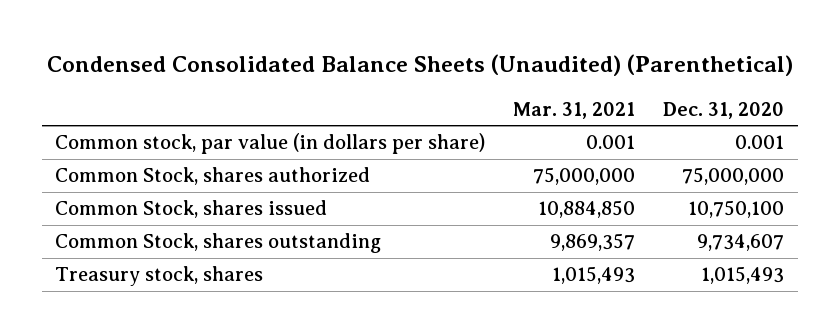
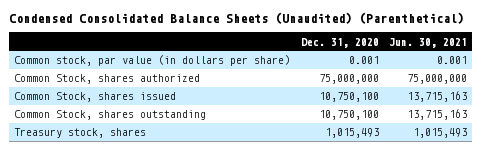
[513,101,636,119] Mar. 31, 2021 -> none
none -> [389,37,468,48] Jun. 30, 2021
[696,234,784,252] 9,734,607 -> [318,110,379,121] 10,750,100

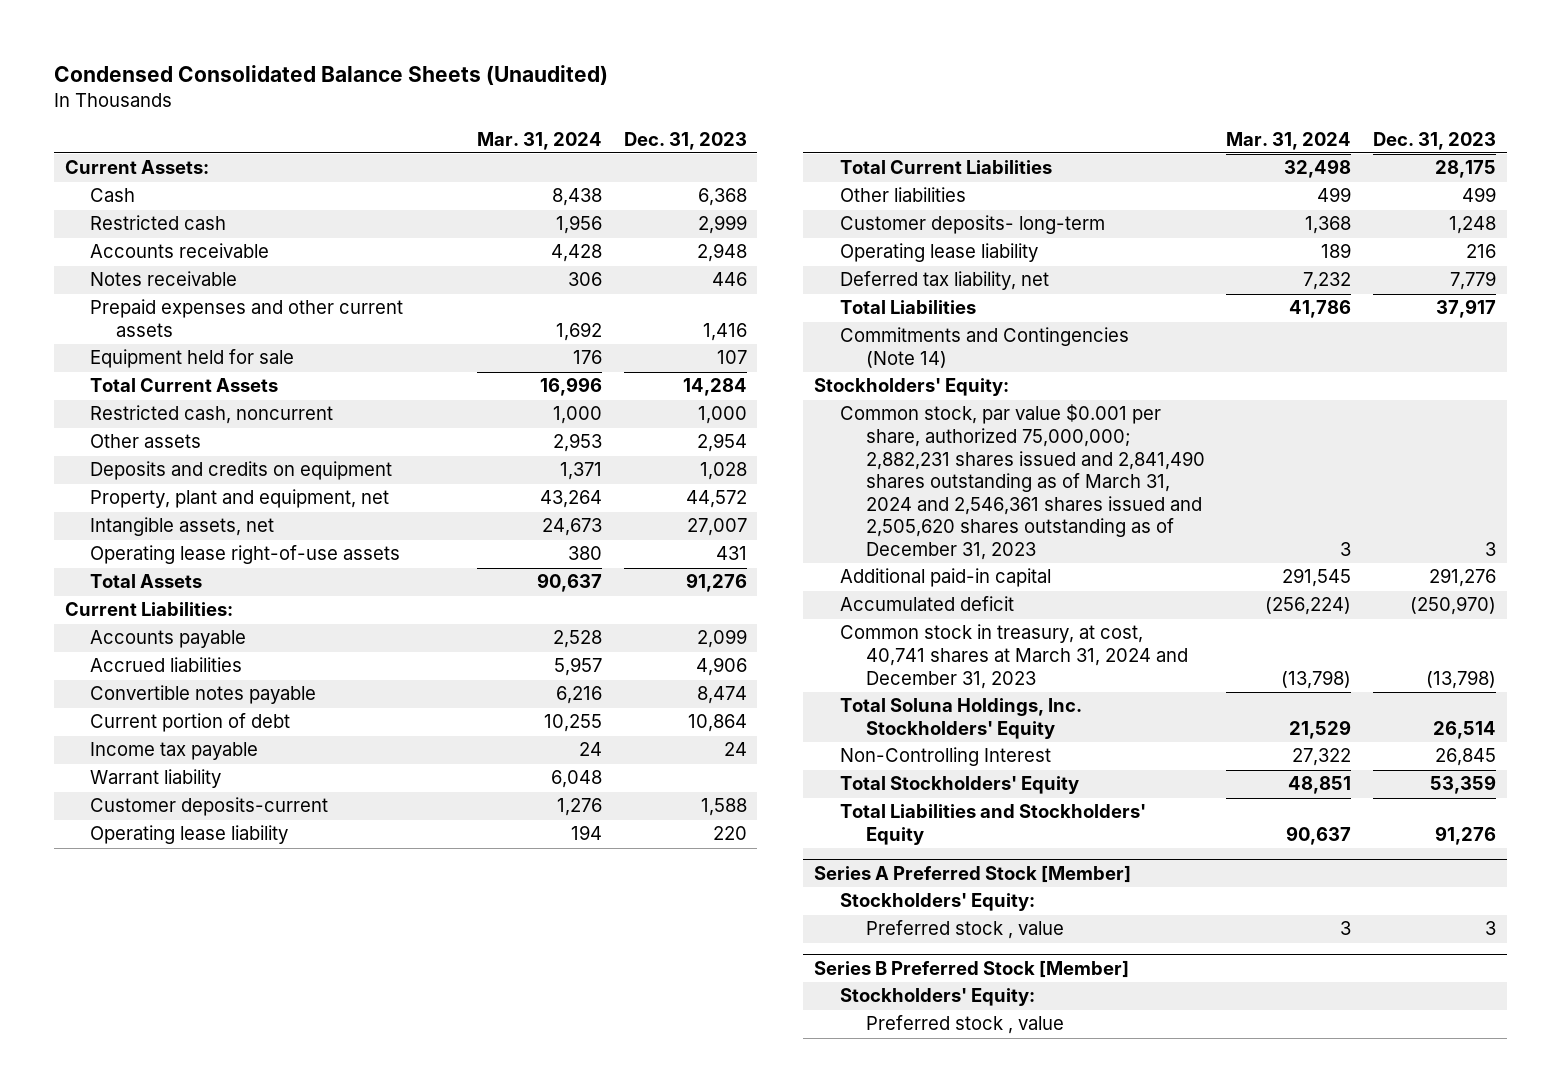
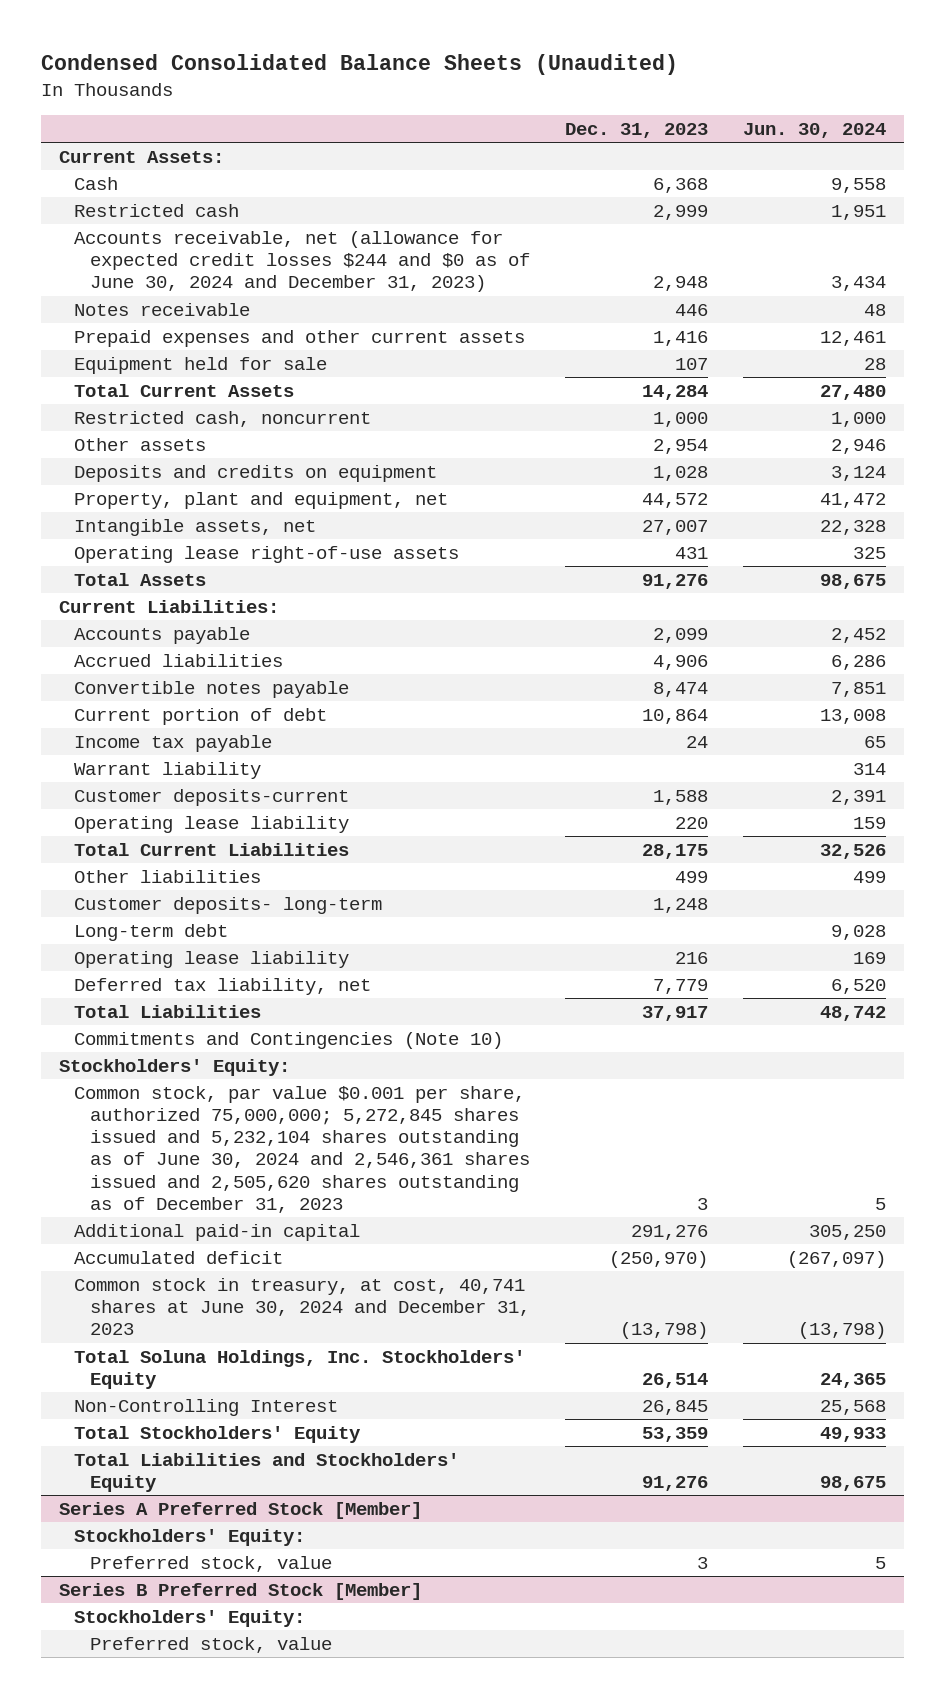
[476,131,602,150] Mar. 31, 2024 -> none
none -> [743,122,887,138] Jun. 30, 2024
[90,243,270,259] Accounts receivable -> [74,230,530,293] Accounts receivable, net (allowance for expected credit losses $244 and $0 as of June 30, 2024 and December 31, 2023)
none -> [74,923,229,941] Long-term debt
[839,327,1129,368] Commitments and Contingencies (Note 14) -> [74,1031,504,1049] Commitments and Contingencies (Note 10)
[839,404,1205,560] Common stock, par value $0.001 per share, authorized 75,000,000; 2,882,231 shares issued and 2,841,490 shares outstanding as of March 31, 2024 and 2,546,361 shares issued and 2,505,620 shares outstanding as of December 31, 2023 -> [74,1085,530,1213] Common stock, par value $0.001 per share, authorized 75,000,000; 5,272,845 shares issued and 5,232,104 shares outstanding as of June 30, 2024 and 2,546,361 shares issued and 2,505,620 shares outstanding as of December 31, 2023
[839,624,1188,689] Common stock in treasury, at cost, 40,741 shares at March 31, 2024 and December 31, 2023 -> [74,1277,530,1336] Common stock in treasury, at cost, 40,741 shares at June 30, 2024 and December 31, 2023
[865,920,1064,940] Preferred stock , value -> [89,1555,332,1572] Preferred stock, value
[865,1015,1064,1035] Preferred stock , value -> [89,1636,332,1653] Preferred stock, value

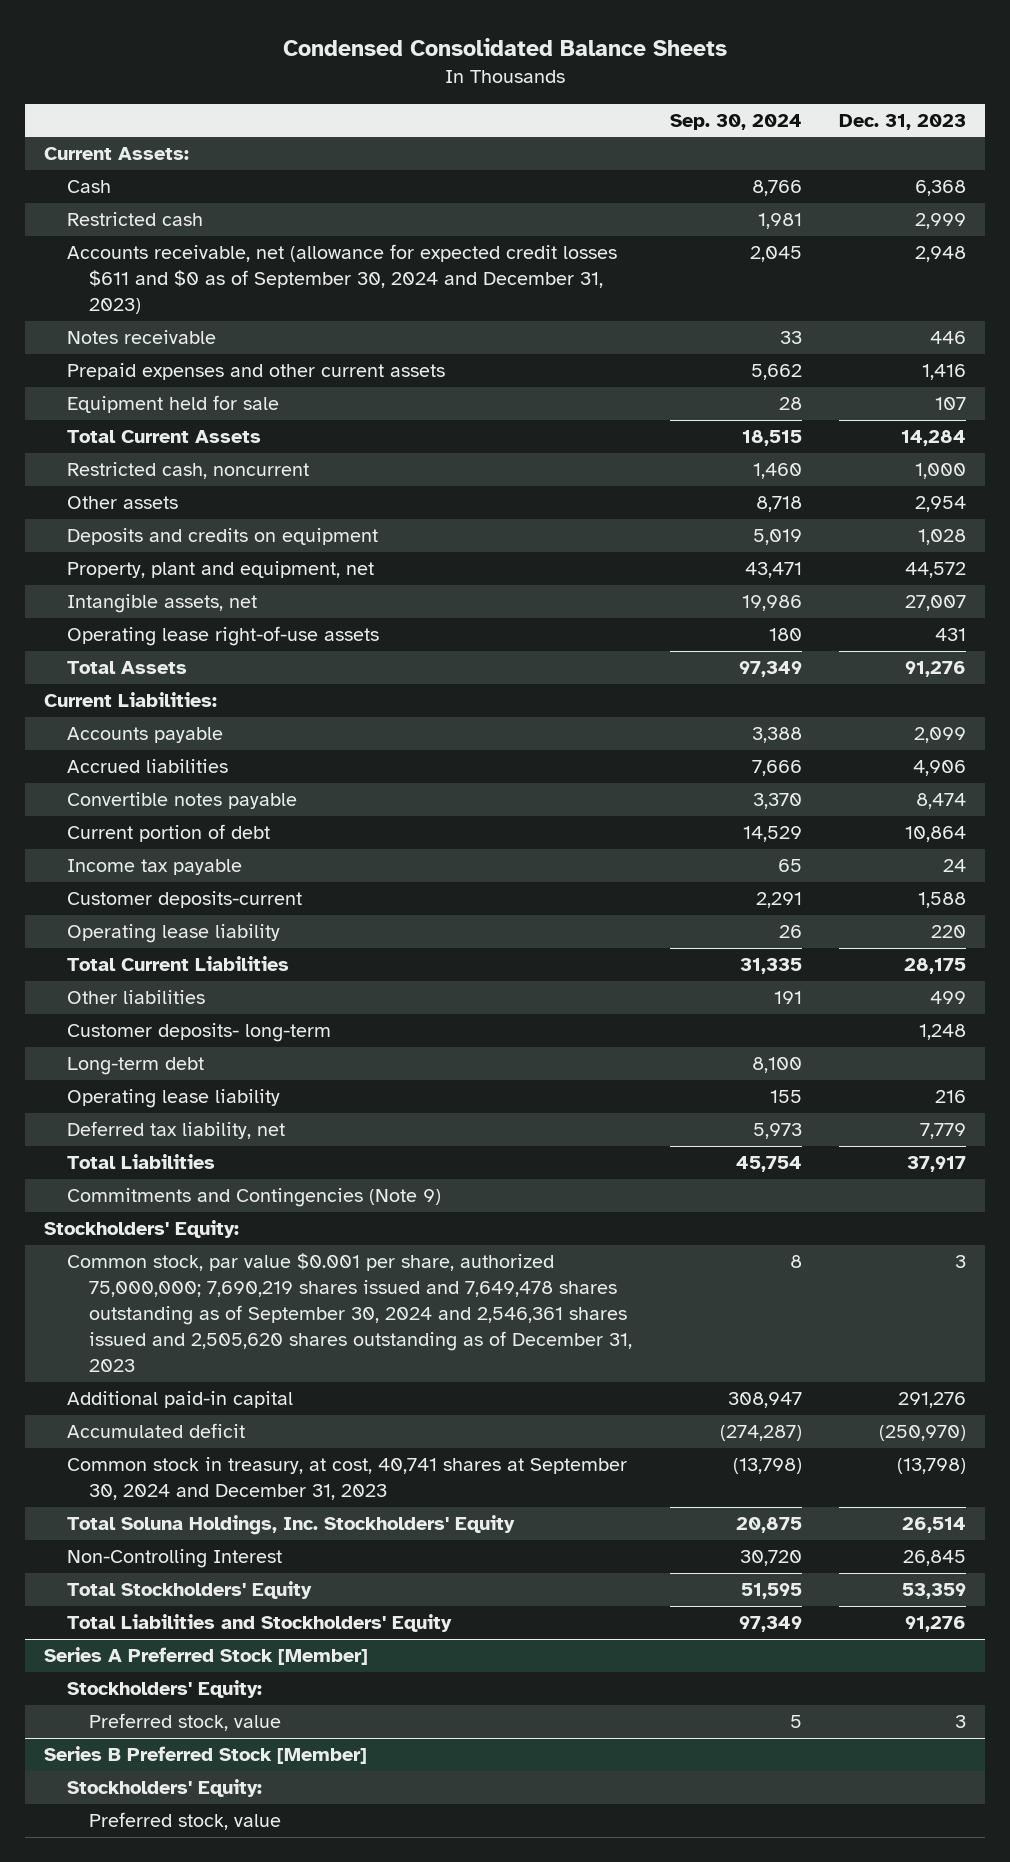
[41,54,679,76] Condensed Consolidated Balance Sheets (Unaudited) -> [282,38,727,57] Condensed Consolidated Balance Sheets
[743,122,887,138] Jun. 30, 2024 -> none
none -> [669,113,802,130] Sep. 30, 2024
[74,230,530,293] Accounts receivable, net (allowance for expected credit losses $244 and $0 as of June 30, 2024 and December 31, 2023) -> [66,244,617,315] Accounts receivable, net (allowance for expected credit losses $611 and $0 as of September 30, 2024 and December 31, 2023)
[74,761,262,779] Warrant liability -> none
[74,1031,504,1049] Commitments and Contingencies (Note 10) -> [66,1188,441,1208] Commitments and Contingencies (Note 9)
[74,1085,530,1213] Common stock, par value $0.001 per share, authorized 75,000,000; 5,272,845 shares issued and 5,232,104 shares outstanding as of June 30, 2024 and 2,546,361 shares issued and 2,505,620 shares outstanding as of December 31, 2023 -> [66,1253,633,1373] Common stock, par value $0.001 per share, authorized 75,000,000; 7,690,219 shares issued and 7,649,478 shares outstanding as of September 30, 2024 and 2,546,361 shares issued and 2,505,620 shares outstanding as of December 31, 2023
[74,1277,530,1336] Common stock in treasury, at cost, 40,741 shares at June 30, 2024 and December 31, 2023 -> [66,1457,627,1501] Common stock in treasury, at cost, 40,741 shares at September 30, 2024 and December 31, 2023

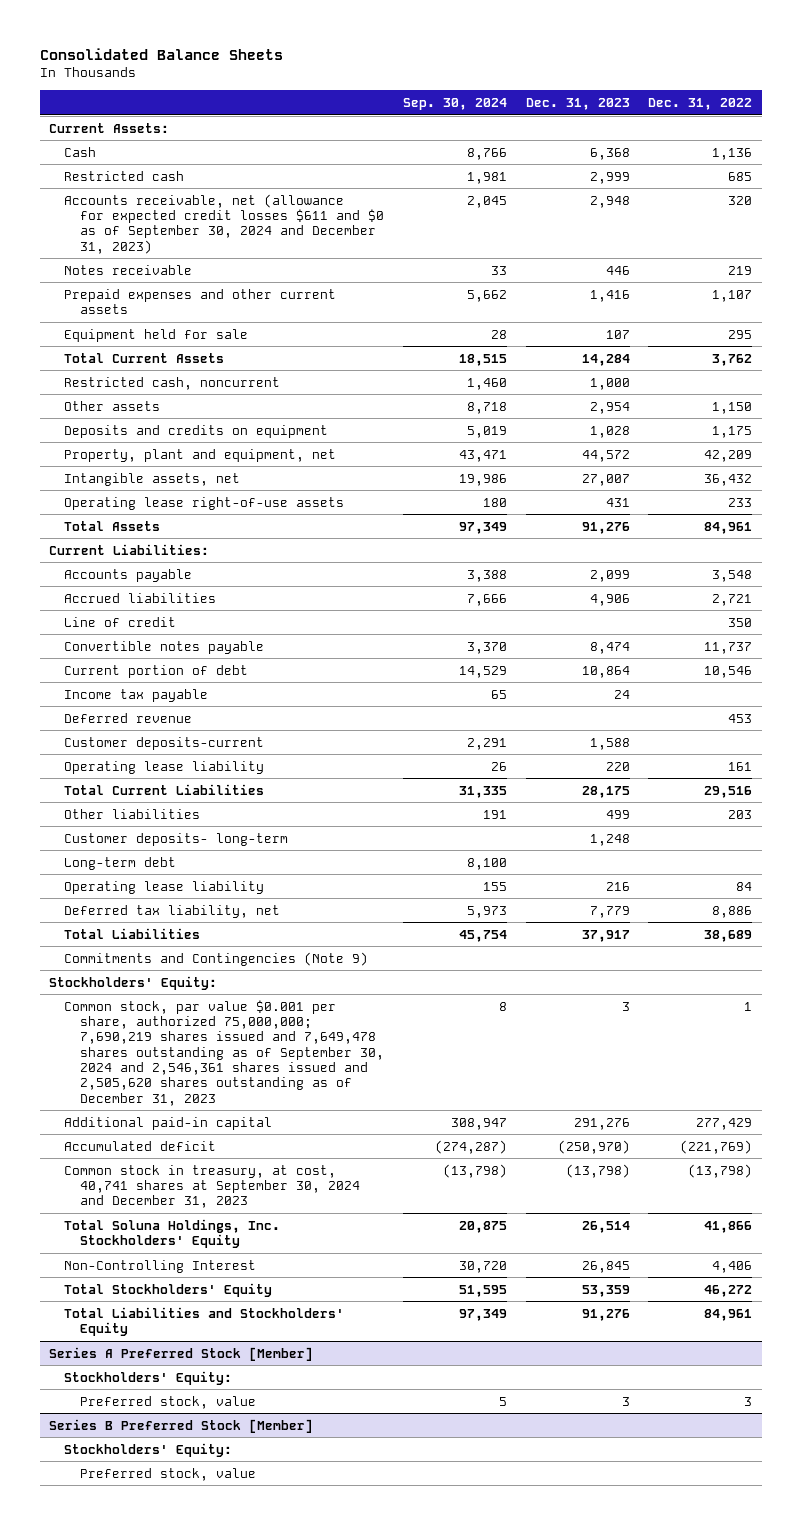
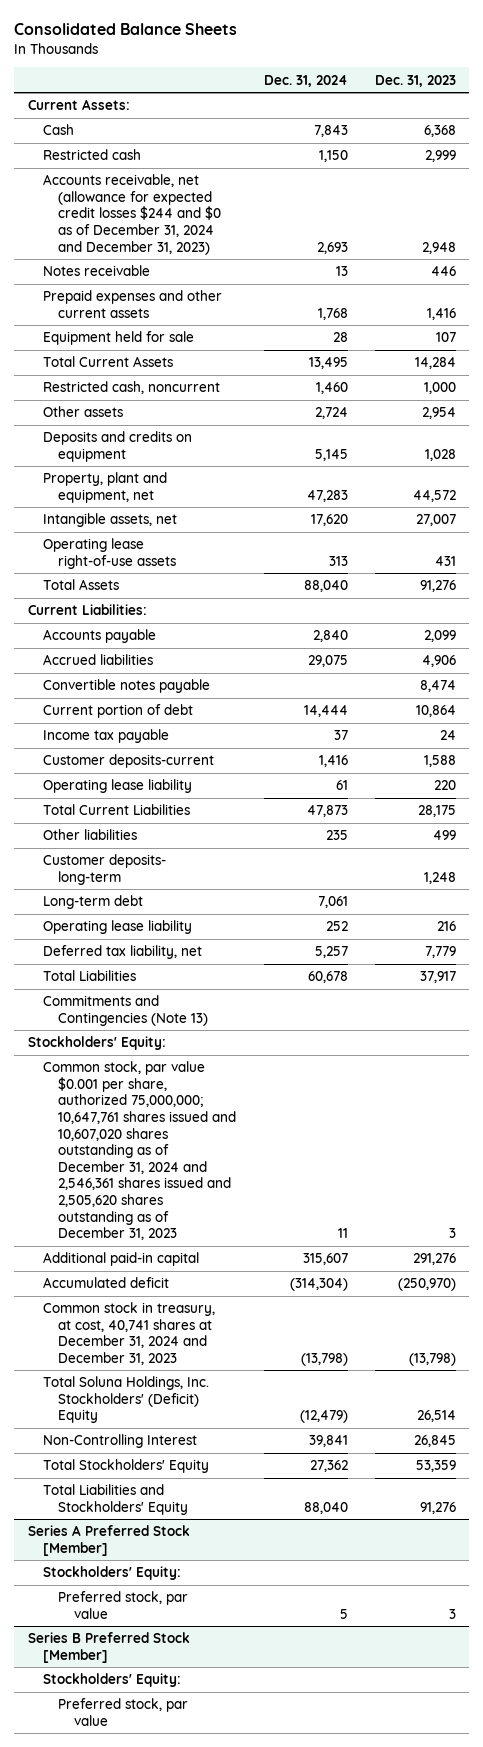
[402,98,507,111] Sep. 30, 2024 -> none
[648,98,753,111] Dec. 31, 2022 -> none
none -> [263,74,348,87] Dec. 31, 2024
[64,193,384,254] Accounts receivable, net (allowance for expected credit losses $611 and $0 as of September 30, 2024 and December 31, 2023) -> [42,174,222,255] Accounts receivable, net (allowance for expected credit losses $244 and $0 as of December 31, 2024 and December 31, 2023)
[64,616,177,627] Line of credit -> none
[64,712,193,723] Deferred revenue -> none
[64,951,369,966] Commitments and Contingencies (Note 9) -> [42,995,209,1026] Commitments and Contingencies (Note 13)
[64,999,384,1106] Common stock, par value $0.001 per share, authorized 75,000,000; 7,690,219 shares issued and 7,649,478 shares outstanding as of September 30, 2024 and 2,546,361 shares issued and 2,505,620 shares outstanding as of December 31, 2023 -> [42,1061,237,1241] Common stock, par value $0.001 per share, authorized 75,000,000; 10,647,761 shares issued and 10,607,020 shares outstanding as of December 31, 2024 and 2,546,361 shares issued and 2,505,620 shares outstanding as of December 31, 2023
[64,1164,360,1209] Common stock in treasury, at cost, 40,741 shares at September 30, 2024 and December 31, 2023 -> [42,1302,215,1365] Common stock in treasury, at cost, 40,741 shares at December 31, 2024 and December 31, 2023
[64,1218,281,1248] Total Soluna Holdings, Inc. Stockholders' Equity -> [42,1376,209,1424] Total Soluna Holdings, Inc. Stockholders' (Deficit) Equity
[79,1395,256,1409] Preferred stock, value -> [58,1591,189,1619] Preferred stock, par value
[79,1467,256,1481] Preferred stock, value -> [58,1698,189,1726] Preferred stock, par value

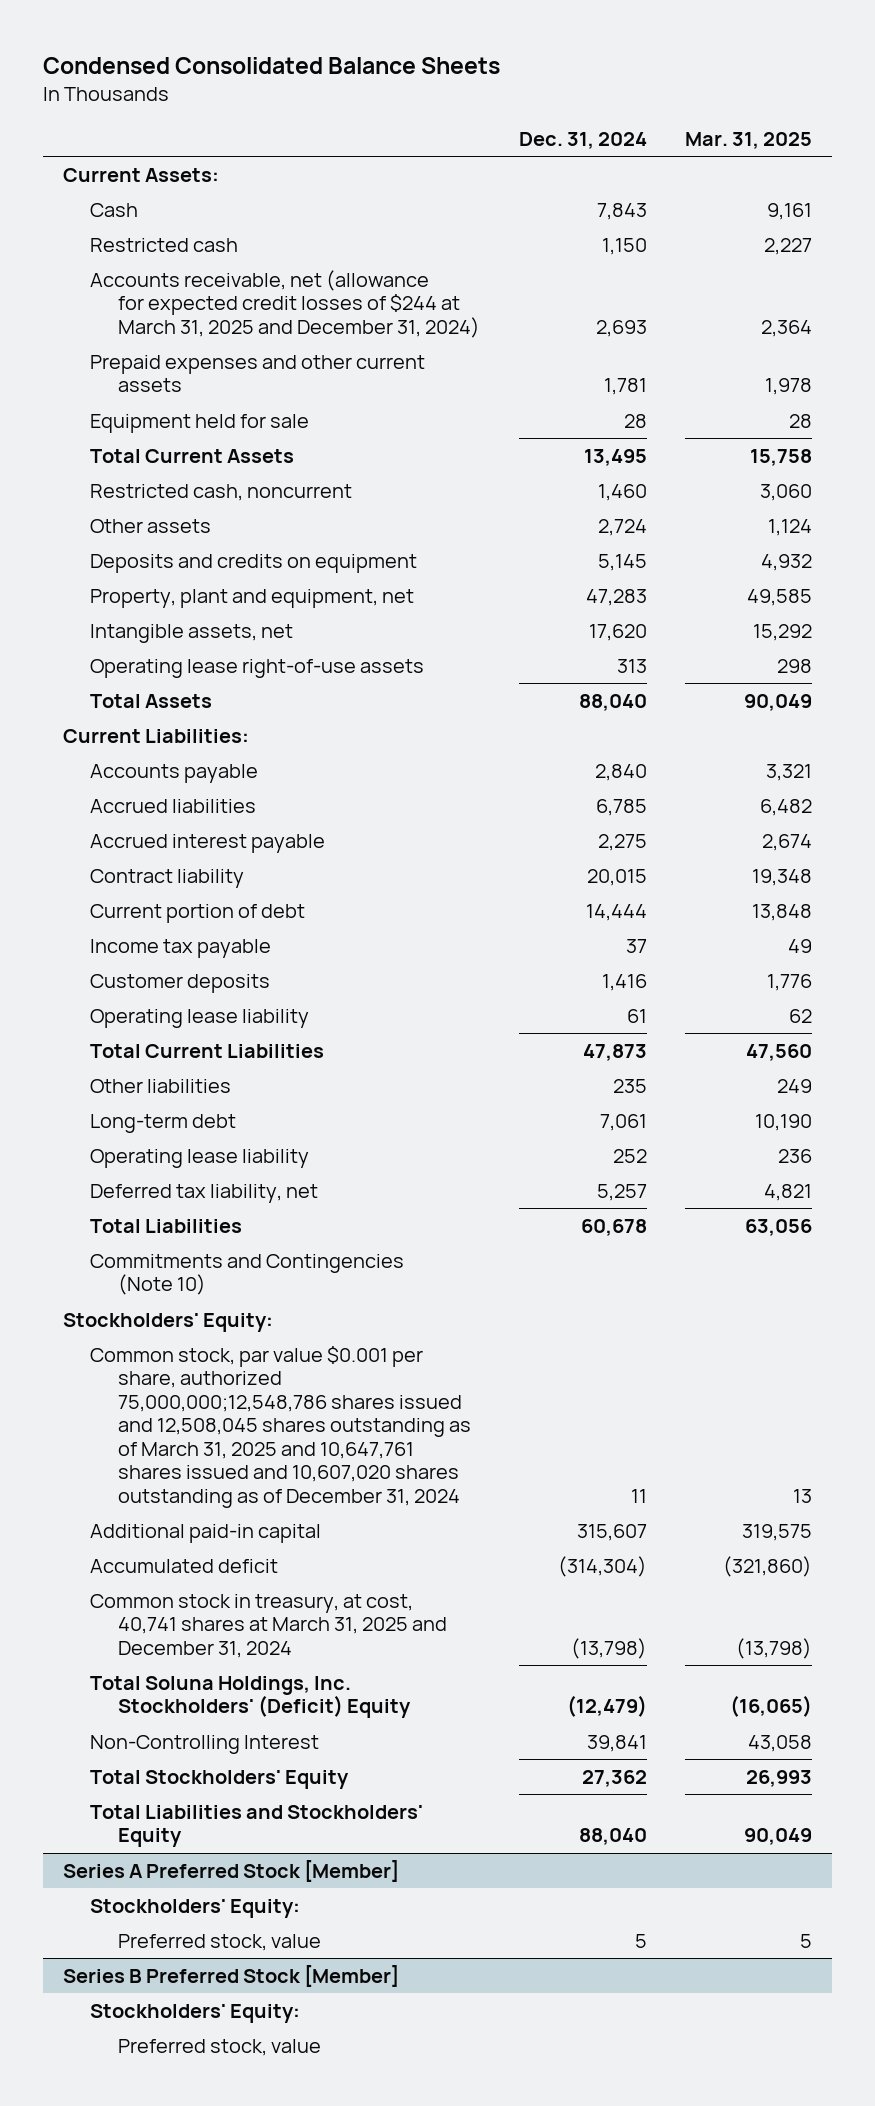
[14,23,238,36] Consolidated Balance Sheets -> [43,57,501,75] Condensed Consolidated Balance Sheets
[374,74,456,87] Dec. 31, 2023 -> none
none -> [685,131,813,149] Mar. 31, 2025
[42,265,150,277] Notes receivable -> none
[42,174,222,255] Accounts receivable, net (allowance for expected credit losses $244 and $0 as of December 31, 2024 and December 31, 2023) -> [90,269,481,338] Accounts receivable, net (allowance for expected credit losses of $244 at March 31, 2025 and December 31, 2024)
[317,307,348,320] 1,768 -> [603,378,647,396] 1,781
[42,679,210,694] Convertible notes payable -> none
[307,655,348,668] 29,075 -> [595,798,647,816] 6,785
none -> [90,833,326,853] Accrued interest payable
none -> [90,868,245,888] Contract liability
[42,754,214,769] Customer deposits-current -> [90,973,271,993] Customer deposits
[42,854,166,885] Customer deposits- long-term -> none
[42,995,209,1026] Commitments and Contingencies (Note 13) -> [90,1253,405,1296] Commitments and Contingencies (Note 10)
[42,1061,237,1241] Common stock, par value $0.001 per share, authorized 75,000,000; 10,647,761 shares issued and 10,607,020 shares outstanding as of December 31, 2024 and 2,546,361 shares issued and 2,505,620 shares outstanding as of December 31, 2023 -> [90,1345,472,1508] Common stock, par value $0.001 per share, authorized 75,000,000;12,548,786 shares issued and 12,508,045 shares outstanding as of March 31, 2025 and 10,647,761 shares issued and 10,607,020 shares outstanding as of December 31, 2024
[42,1302,215,1365] Common stock in treasury, at cost, 40,741 shares at December 31, 2024 and December 31, 2023 -> [90,1593,448,1658] Common stock in treasury, at cost, 40,741 shares at March 31, 2025 and December 31, 2024
[58,1591,189,1619] Preferred stock, par value -> [118,1933,322,1951] Preferred stock, value
[58,1698,189,1726] Preferred stock, par value -> [118,2038,322,2056] Preferred stock, value

